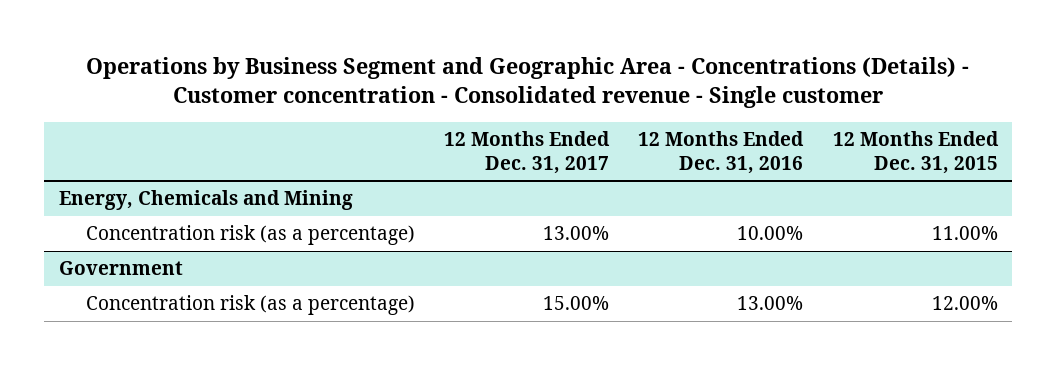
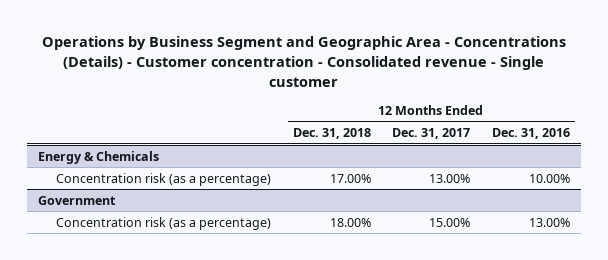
[832,131,999,174] 12 Months Ended Dec. 31, 2015 -> none
none -> [292,128,371,140] Dec. 31, 2018
[58,190,353,211] Energy, Chemicals and Mining -> [38,150,160,164] Energy & Chemicals

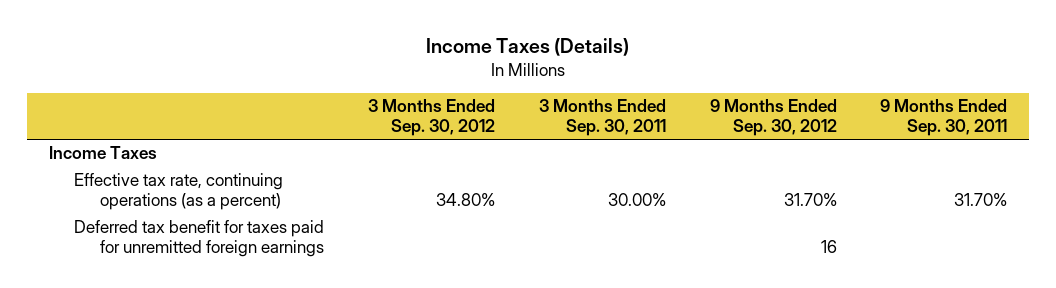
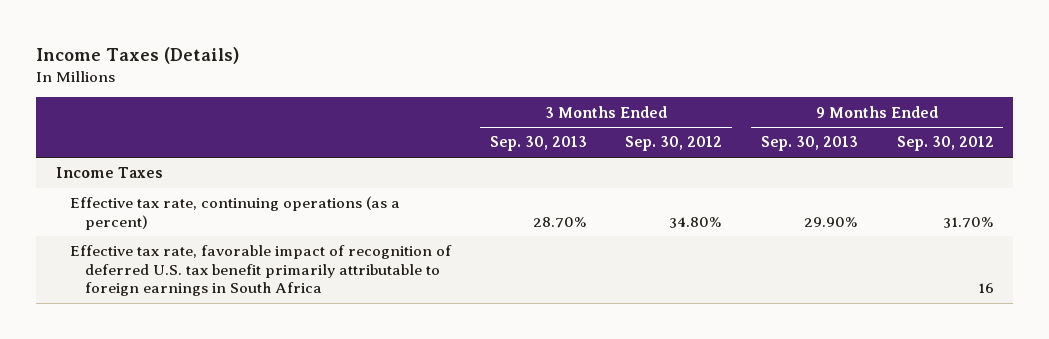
[538,98,666,136] 3 Months Ended Sep. 30, 2011 -> none
[880,98,1008,136] 9 Months Ended Sep. 30, 2011 -> none
none -> [489,136,587,152] Sep. 30, 2013
none -> [761,136,859,152] Sep. 30, 2013
[74,220,325,258] Deferred tax benefit for taxes paid for unremitted foreign earnings -> [70,245,453,296] Effective tax rate, favorable impact of recognition of deferred U.S. tax benefit primarily attributable to foreign earnings in South Africa

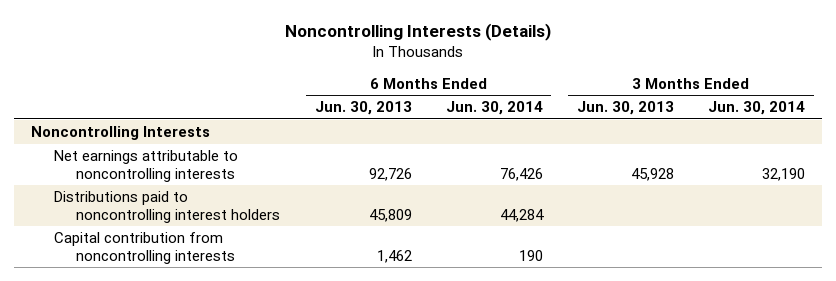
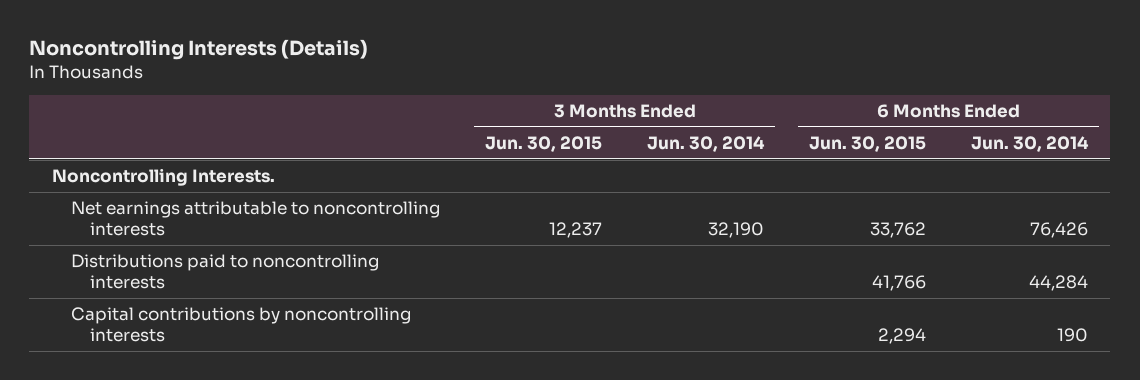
[314,101,412,116] Jun. 30, 2013 -> none
[576,101,674,116] Jun. 30, 2013 -> none
none -> [485,135,603,152] Jun. 30, 2015
none -> [809,135,927,152] Jun. 30, 2015
[31,126,211,141] Noncontrolling Interests -> [51,168,275,187] Noncontrolling Interests.
[53,191,281,223] Distributions paid to noncontrolling interest holders -> [71,254,380,290] Distributions paid to noncontrolling interests
[53,232,236,264] Capital contribution from noncontrolling interests -> [71,307,412,343] Capital contributions by noncontrolling interests

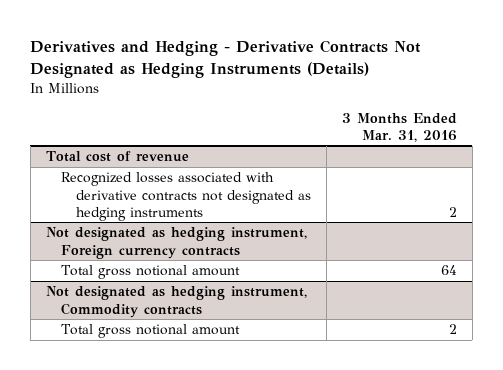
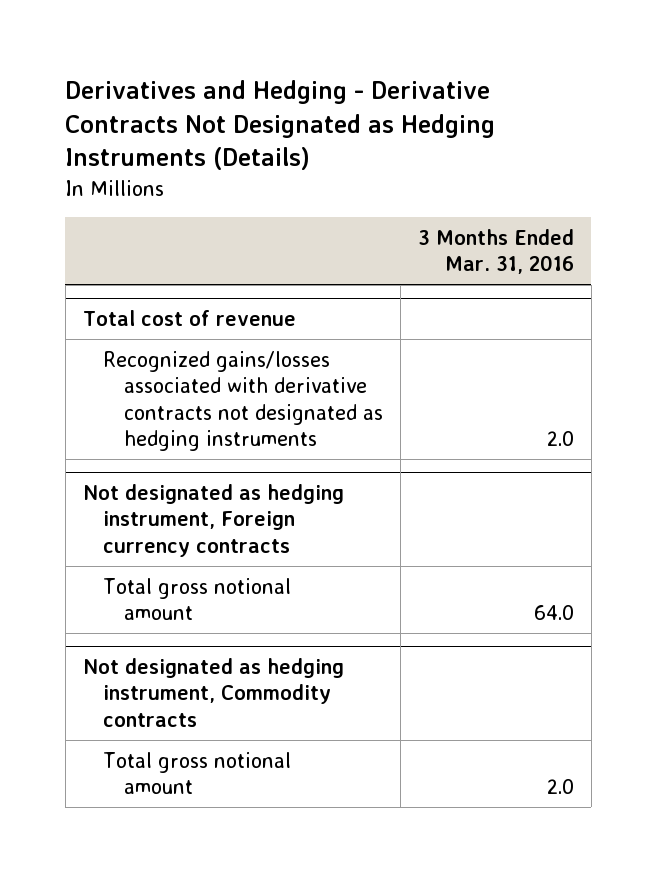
[60,172,311,221] Recognized losses associated with derivative contracts not designated as hedging instruments -> [103,350,384,452] Recognized gains/losses associated with derivative contracts not designated as hedging instruments
[448,206,457,217] 2 -> [546,431,574,447] 2.0
[440,265,457,276] 64 -> [533,605,574,621] 64.0
[448,324,457,335] 2 -> [546,779,574,795] 2.0

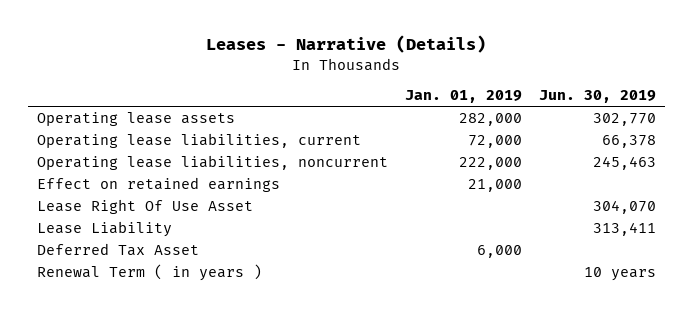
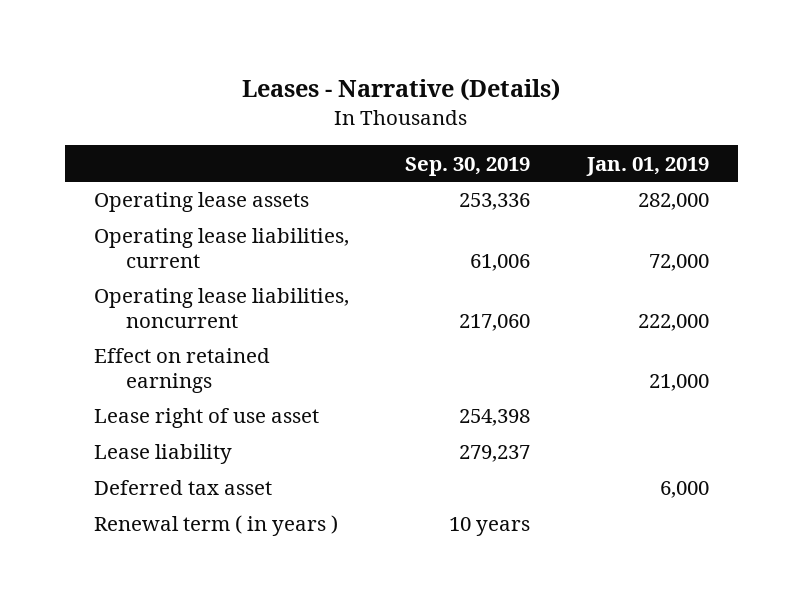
[539,90,657,104] Jun. 30, 2019 -> none
none -> [405,156,531,176] Sep. 30, 2019
[36,199,253,215] Lease Right Of Use Asset -> [93,408,319,429] Lease right of use asset
[36,221,172,238] Lease Liability -> [93,444,232,465] Lease liability
[36,243,199,257] Deferred Tax Asset -> [93,480,272,496] Deferred tax asset
[36,264,262,282] Renewal Term ( in years ) -> [93,515,338,537] Renewal term ( in years )

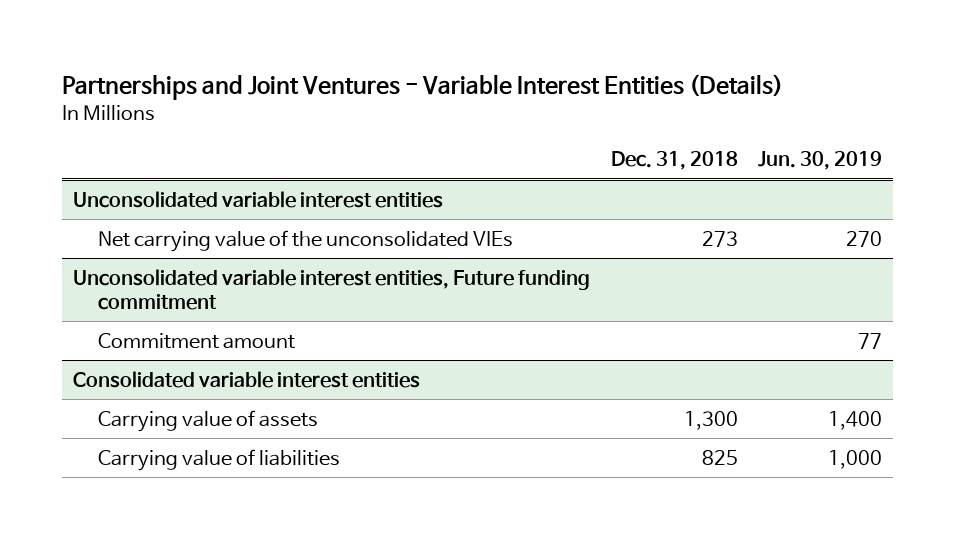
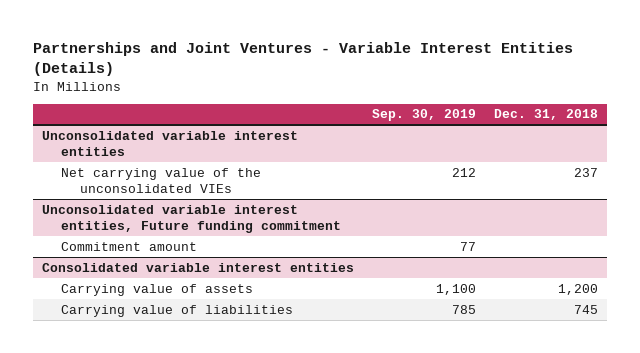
[758,151,883,171] Jun. 30, 2019 -> none
none -> [372,109,477,122] Sep. 30, 2019
[701,230,738,247] 273 -> [574,167,599,177] 237
[683,410,738,430] 1,300 -> [558,283,599,295] 1,200
[701,449,738,465] 825 -> [574,304,599,314] 745

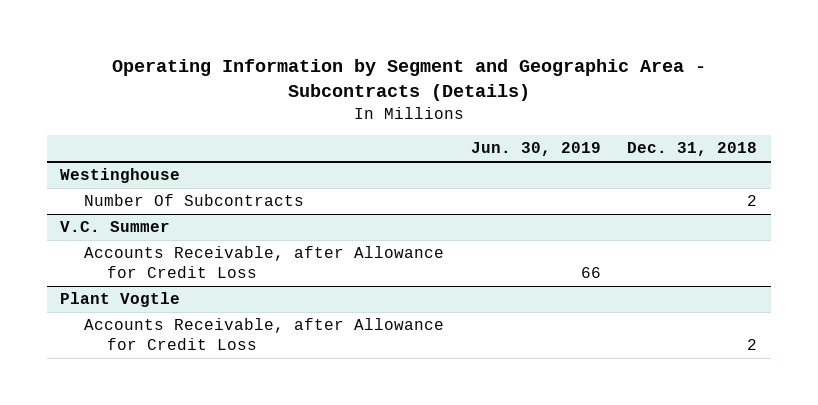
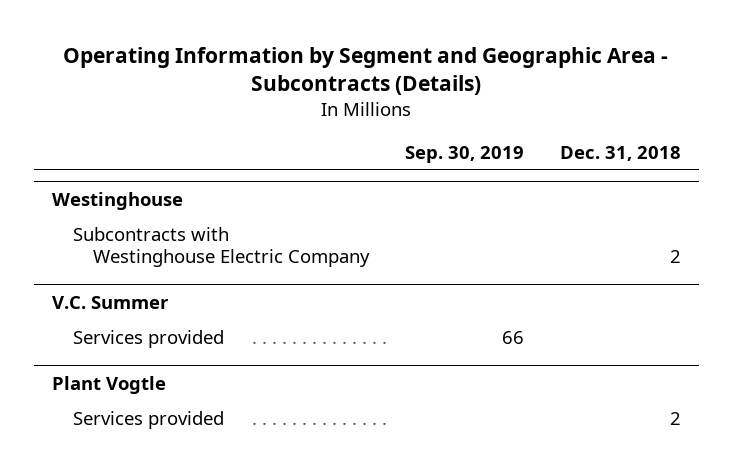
[470,142,601,157] Jun. 30, 2019 -> none
none -> [404,145,524,163] Sep. 30, 2019
[83,194,304,207] Number Of Subcontracts -> [72,227,371,268] Subcontracts with Westinghouse Electric Company
[83,246,444,279] Accounts Receivable, after Allowance for Credit Loss -> [72,330,224,349] Services provided
[83,318,444,351] Accounts Receivable, after Allowance for Credit Loss -> [72,411,224,430] Services provided

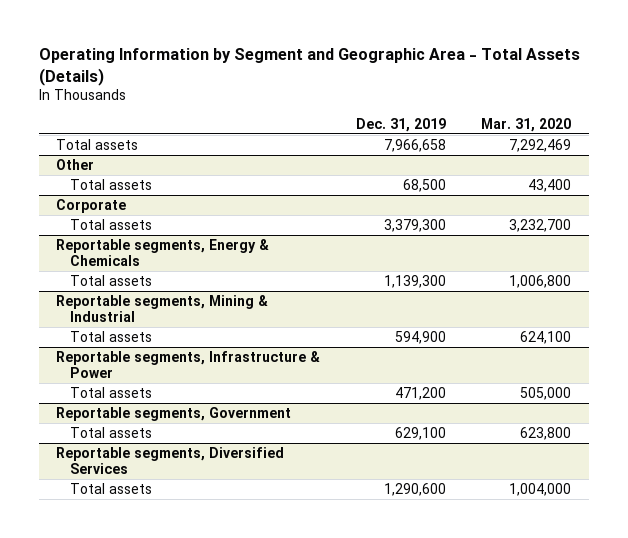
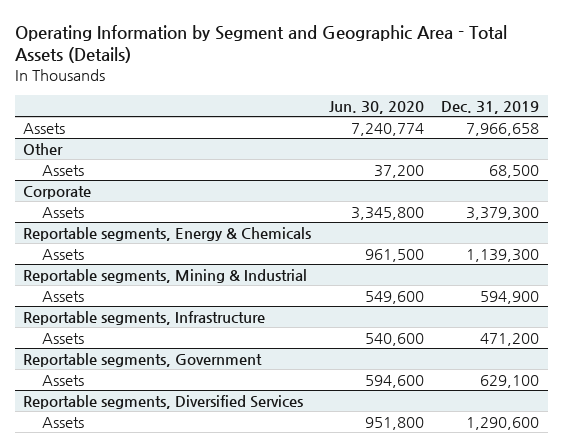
[481,117,572,132] Mar. 31, 2020 -> none
none -> [328,100,424,114] Jun. 30, 2020
[56,138,139,150] Total assets -> [23,122,66,134] Assets
[70,178,153,190] Total assets -> [41,164,84,176] Assets
[70,218,153,230] Total assets -> [41,206,84,218] Assets
[70,274,153,286] Total assets -> [41,248,84,260] Assets
[70,330,153,342] Total assets -> [41,290,84,302] Assets
[56,350,321,379] Reportable segments, Infrastructure & Power -> [23,310,266,325] Reportable segments, Infrastructure
[70,386,153,398] Total assets -> [41,332,84,344] Assets
[70,426,153,438] Total assets -> [41,374,84,386] Assets
[70,482,153,494] Total assets -> [41,416,84,428] Assets

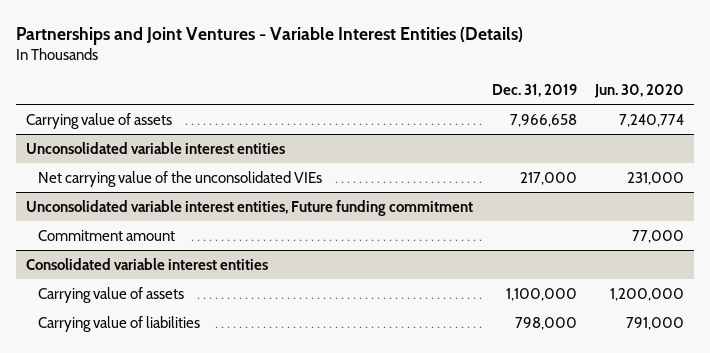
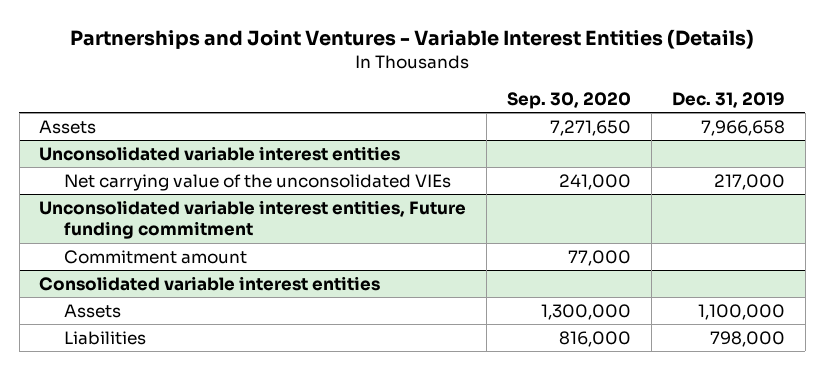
[594,84,685,99] Jun. 30, 2020 -> none
none -> [507,91,632,109] Sep. 30, 2020
[25,112,172,129] Carrying value of assets -> [39,119,97,134] Assets
[37,286,184,303] Carrying value of assets -> [63,303,121,318] Assets
[37,315,200,332] Carrying value of liabilities -> [63,330,146,345] Liabilities

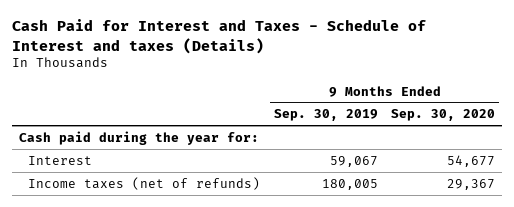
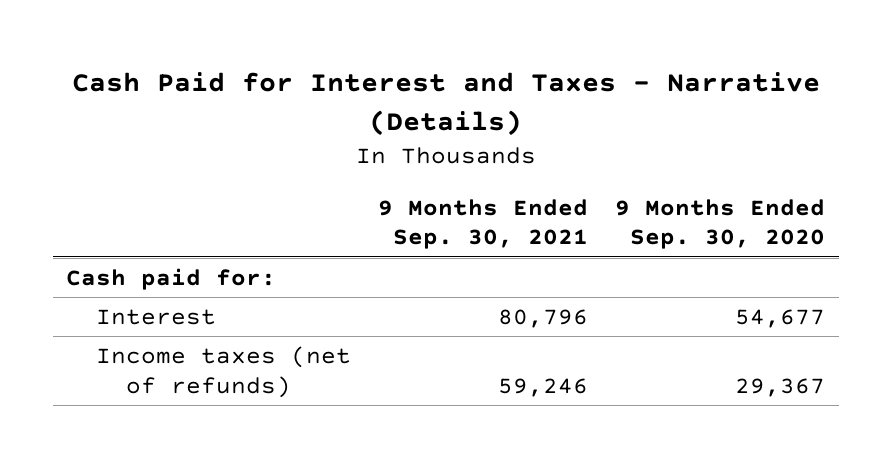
[11,19,426,54] Cash Paid for Interest and Taxes - Schedule of Interest and taxes (Details) -> [71,72,820,136] Cash Paid for Interest and Taxes - Narrative (Details)
[273,109,378,122] Sep. 30, 2019 -> none
none -> [378,198,589,250] 9 Months Ended Sep. 30, 2021
[18,130,259,145] Cash paid during the year for: -> [66,267,277,290] Cash paid for:

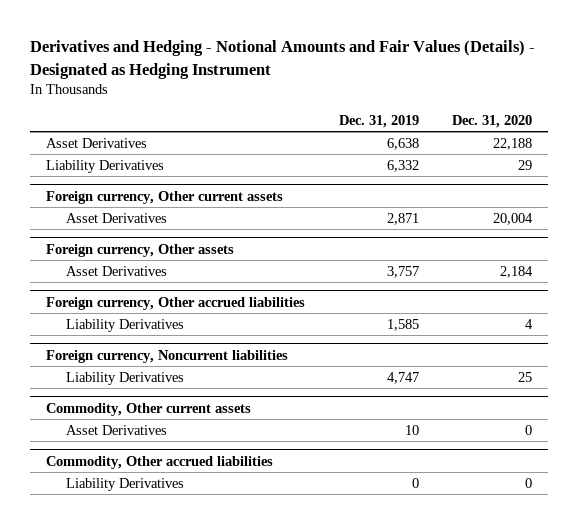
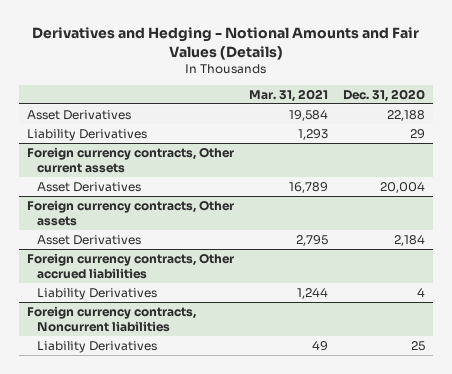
[29,40,535,79] Derivatives and Hedging - Notional Amounts and Fair Values (Details) - Designated as Hedging Instrument -> [32,27,420,60] Derivatives and Hedging - Notional Amounts and Fair Values (Details)
[338,114,419,128] Dec. 31, 2019 -> none
none -> [249,88,329,102] Mar. 31, 2021
[46,190,284,204] Foreign currency, Other current assets -> [27,146,235,174] Foreign currency contracts, Other current assets
[46,243,235,257] Foreign currency, Other assets -> [27,199,235,227] Foreign currency contracts, Other assets
[46,296,306,310] Foreign currency, Other accrued liabilities -> [27,252,235,280] Foreign currency contracts, Other accrued liabilities
[46,349,289,363] Foreign currency, Noncurrent liabilities -> [27,305,197,333] Foreign currency contracts, Noncurrent liabilities
[46,402,252,416] Commodity, Other current assets -> none
[66,424,168,435] Asset Derivatives -> none
[46,455,274,469] Commodity, Other accrued liabilities -> none
[66,477,185,491] Liability Derivatives -> none

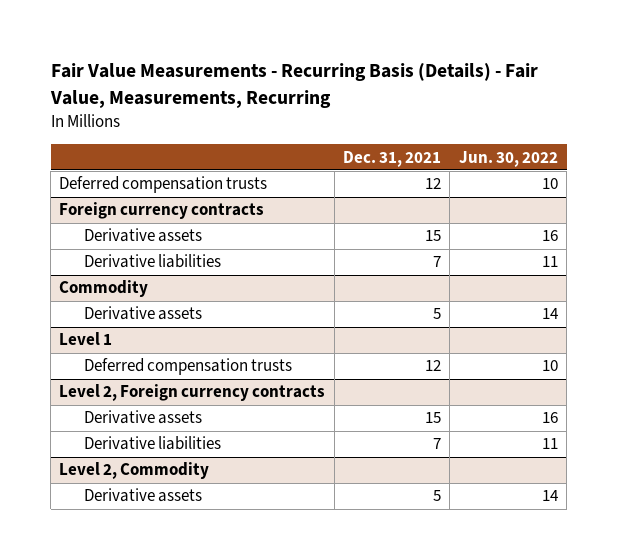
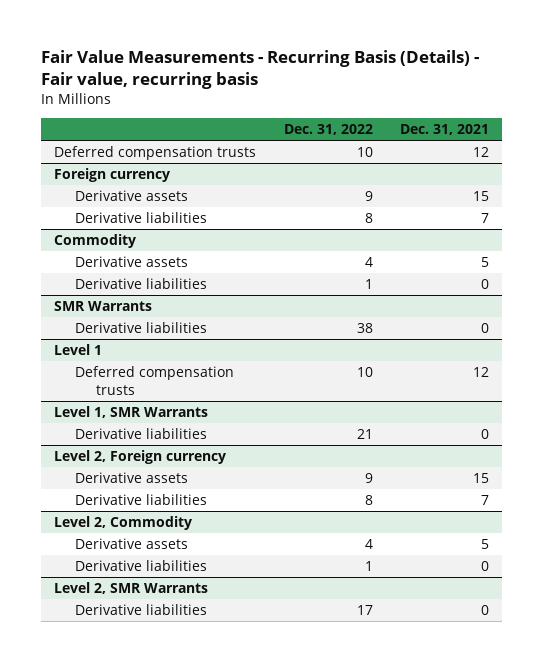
[49,63,538,108] Fair Value Measurements - Recurring Basis (Details) - Fair Value, Measurements, Recurring -> [40,49,479,89] Fair Value Measurements - Recurring Basis (Details) - Fair value, recurring basis
[458,150,558,167] Jun. 30, 2022 -> none
none -> [283,124,373,136] Dec. 31, 2022
[59,202,265,220] Foreign currency contracts -> [54,168,171,183] Foreign currency
none -> [75,278,208,290] Derivative liabilities
none -> [54,301,153,312] SMR Warrants
none -> [75,322,208,334] Derivative liabilities
none -> [54,406,209,419] Level 1, SMR Warrants
none -> [75,428,208,440] Derivative liabilities
[59,384,326,402] Level 2, Foreign currency contracts -> [54,450,227,465] Level 2, Foreign currency
none -> [75,560,208,572] Derivative liabilities
none -> [54,582,209,595] Level 2, SMR Warrants
none -> [75,604,208,616] Derivative liabilities

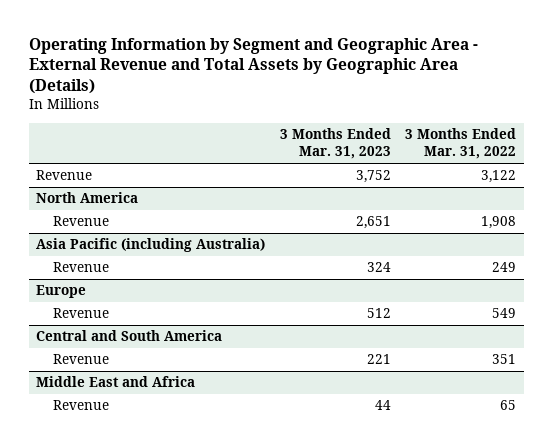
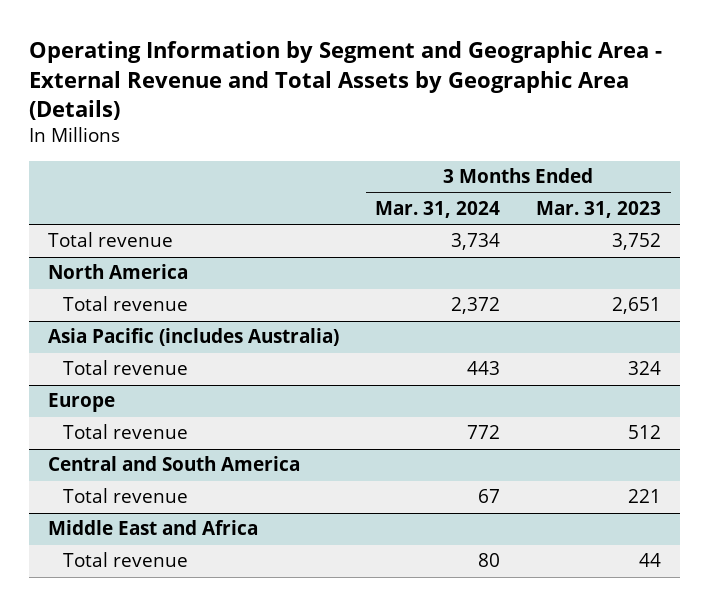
[405,128,517,160] 3 Months Ended Mar. 31, 2022 -> none
none -> [375,200,501,218] Mar. 31, 2024
[36,170,93,181] Revenue -> [47,232,173,248] Total revenue
[53,216,110,227] Revenue -> [62,296,188,312] Total revenue
[36,238,266,253] Asia Pacific (including Australia) -> [47,328,339,347] Asia Pacific (includes Australia)
[53,262,110,273] Revenue -> [62,360,188,376] Total revenue
[53,308,110,319] Revenue -> [62,424,188,440] Total revenue
[53,354,110,365] Revenue -> [62,488,188,504] Total revenue
[53,400,110,411] Revenue -> [62,552,188,568] Total revenue

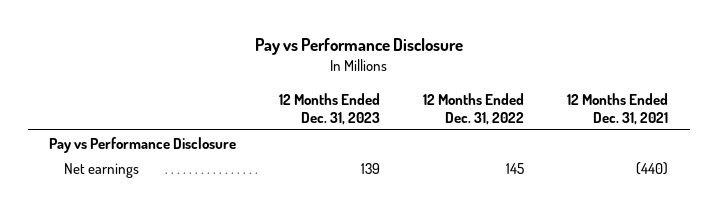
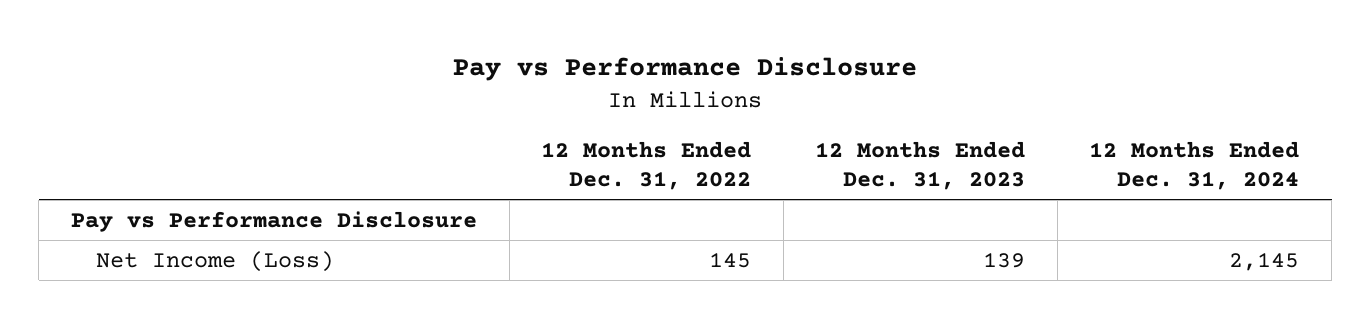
[567,92,669,125] 12 Months Ended Dec. 31, 2021 -> none
none -> [1089,141,1300,190] 12 Months Ended Dec. 31, 2024
[63,163,139,179] Net earnings -> [95,250,334,272] Net Income (Loss)

